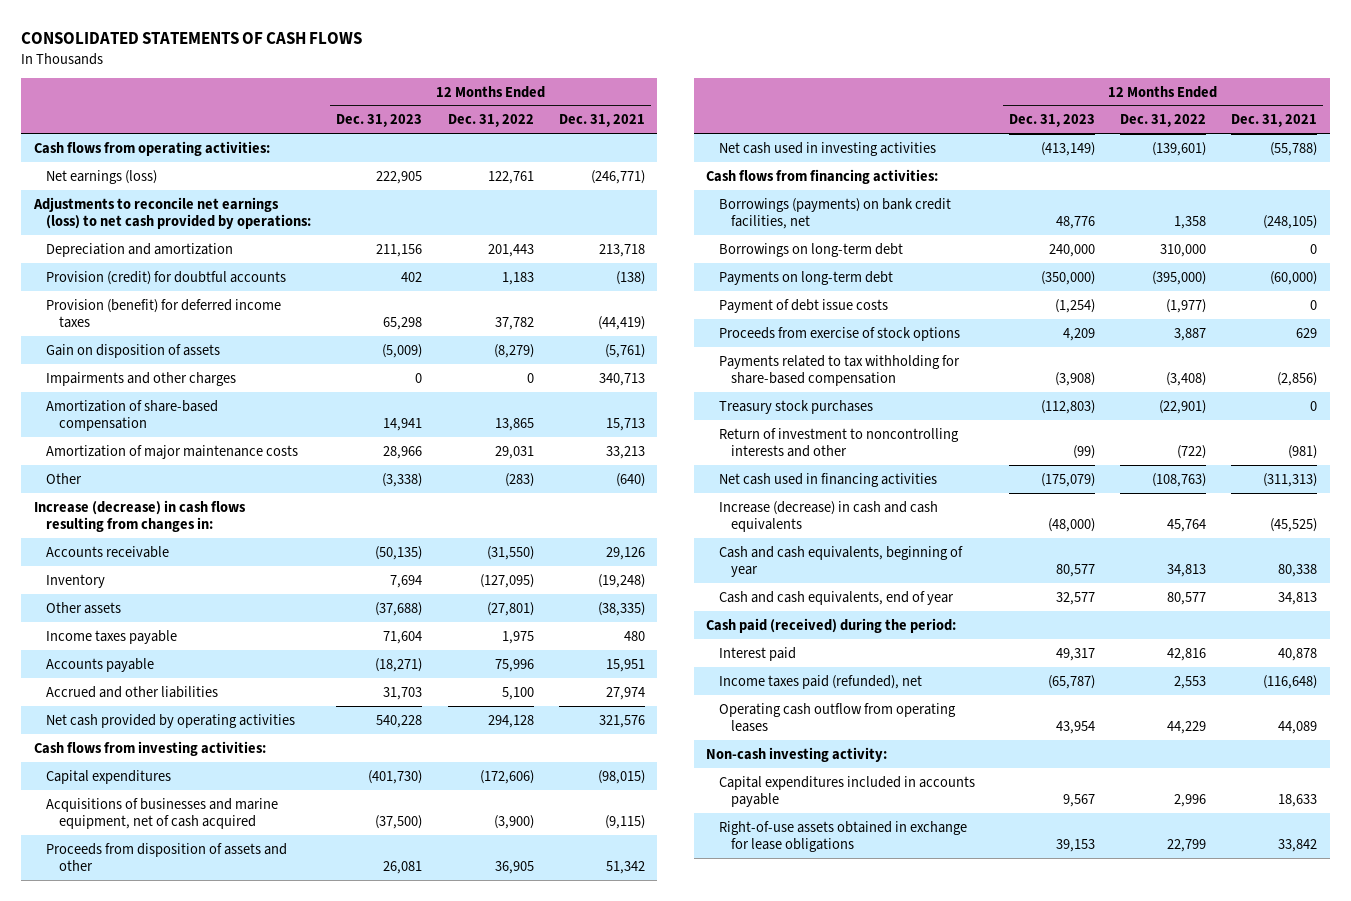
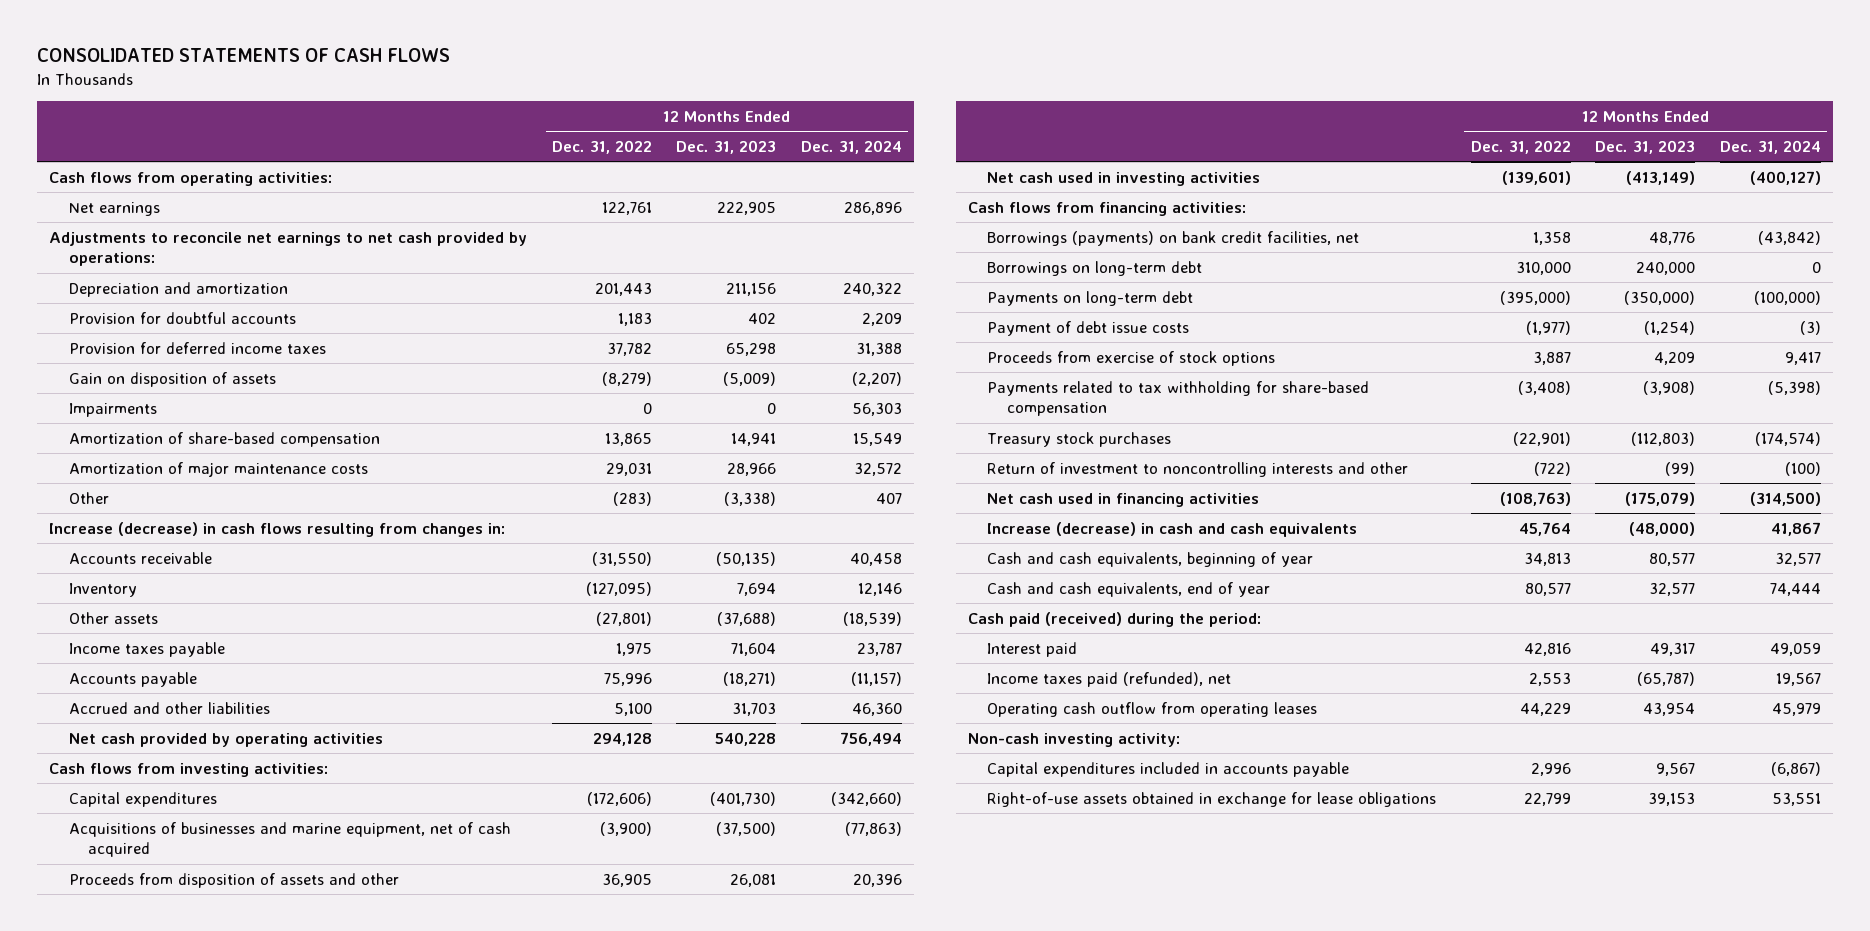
[558,114,645,128] Dec. 31, 2021 -> none
none -> [801,139,903,154] Dec. 31, 2024
[46,169,158,184] Net earnings (loss) -> [68,201,160,216] Net earnings
[32,196,312,229] Adjustments to reconcile net earnings (loss) to net cash provided by operations: -> [49,231,528,267] Adjustments to reconcile net earnings to net cash provided by operations:
[46,270,287,285] Provision (credit) for doubtful accounts -> [68,311,296,324] Provision for doubtful accounts
[46,298,282,328] Provision (benefit) for deferred income taxes -> [68,341,326,354] Provision for deferred income taxes
[46,371,237,386] Impairments and other charges -> [68,402,157,417] Impairments

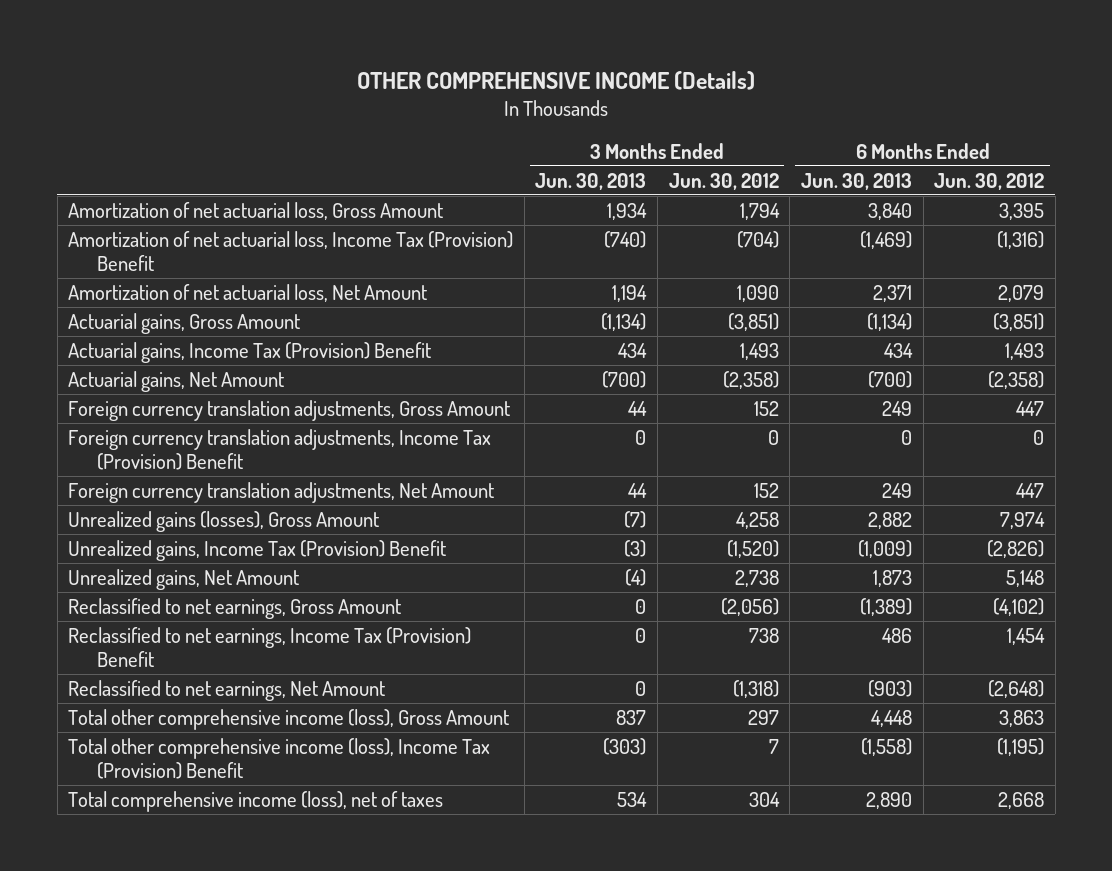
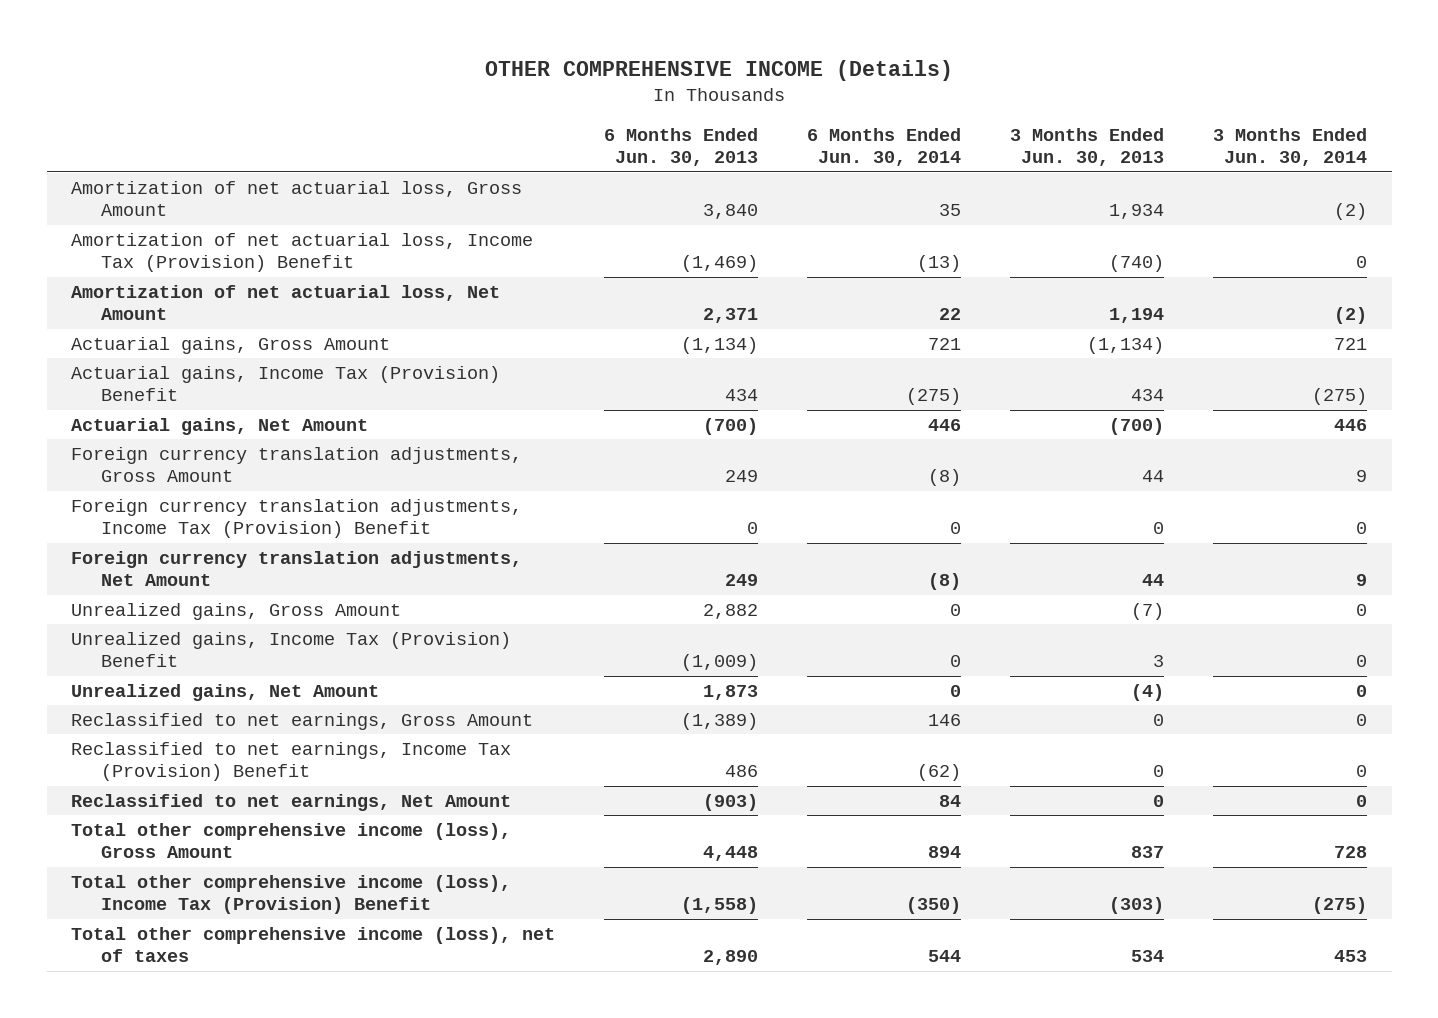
[668,172,779,190] Jun. 30, 2012 -> none
[934,172,1045,190] Jun. 30, 2012 -> none
none -> [807,127,962,167] 6 Months Ended Jun. 30, 2014
none -> [1213,127,1368,167] 3 Months Ended Jun. 30, 2014
[68,510,380,532] Unrealized gains (losses), Gross Amount -> [71,602,402,620] Unrealized gains, Gross Amount
[624,539,647,557] (3) -> [1153,655,1165,668] 3
[68,790,444,812] Total comprehensive income (loss), net of taxes -> [71,926,556,963] Total other comprehensive income (loss), net of taxes

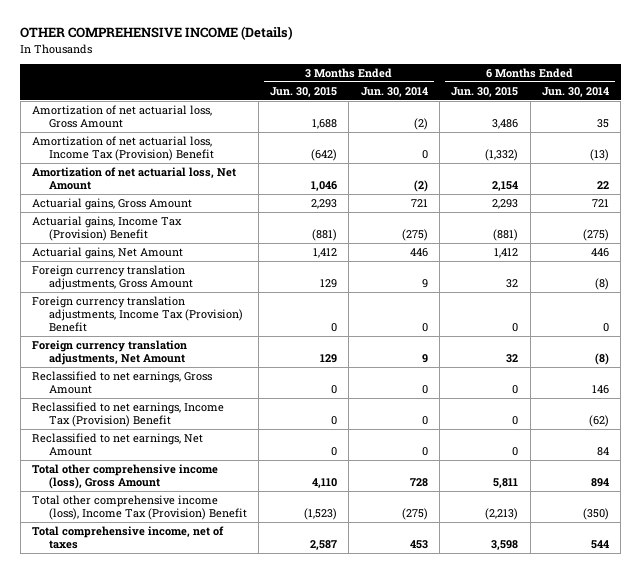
[604,127,759,167] 6 Months Ended Jun. 30, 2013 -> none
[1010,127,1165,167] 3 Months Ended Jun. 30, 2013 -> none
none -> [270,86,338,97] Jun. 30, 2015
none -> [451,86,519,97] Jun. 30, 2015
[71,602,402,620] Unrealized gains, Gross Amount -> none
[71,631,512,668] Unrealized gains, Income Tax (Provision) Benefit -> none
[71,683,380,701] Unrealized gains, Net Amount -> none
[71,926,556,963] Total other comprehensive income (loss), net of taxes -> [31,526,224,549] Total comprehensive income, net of taxes

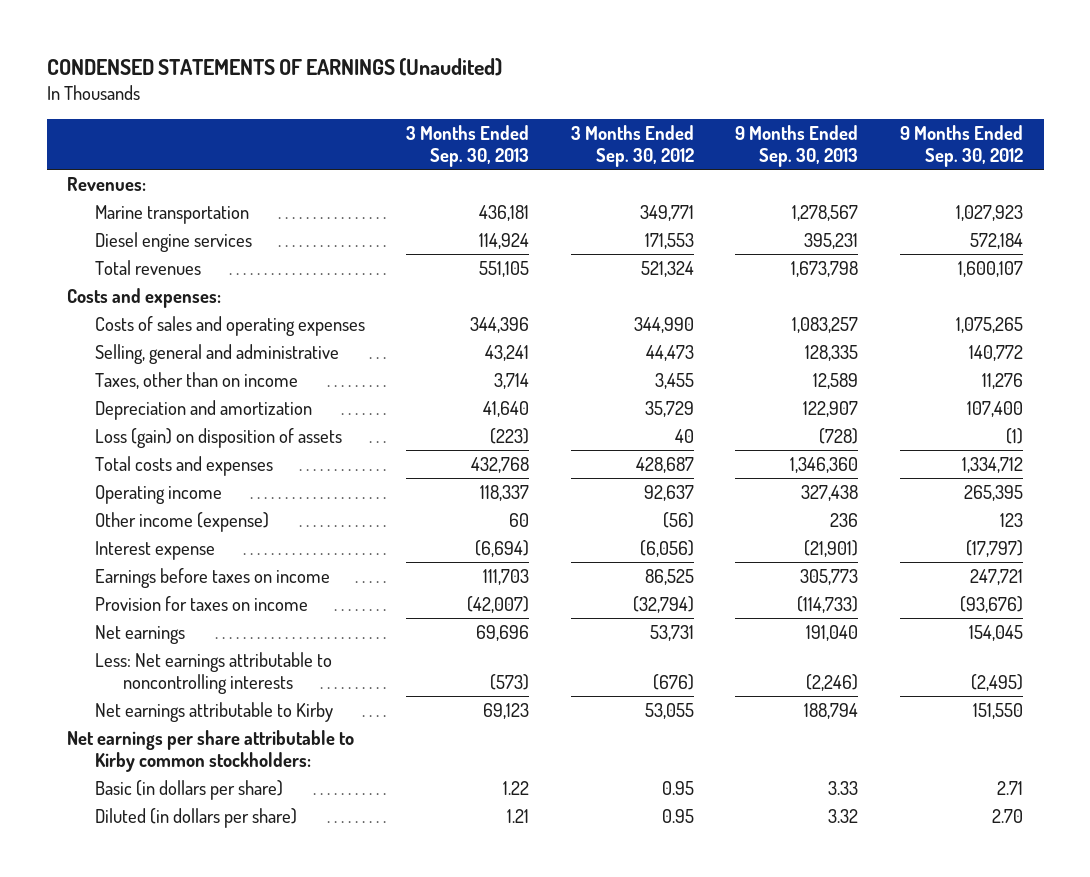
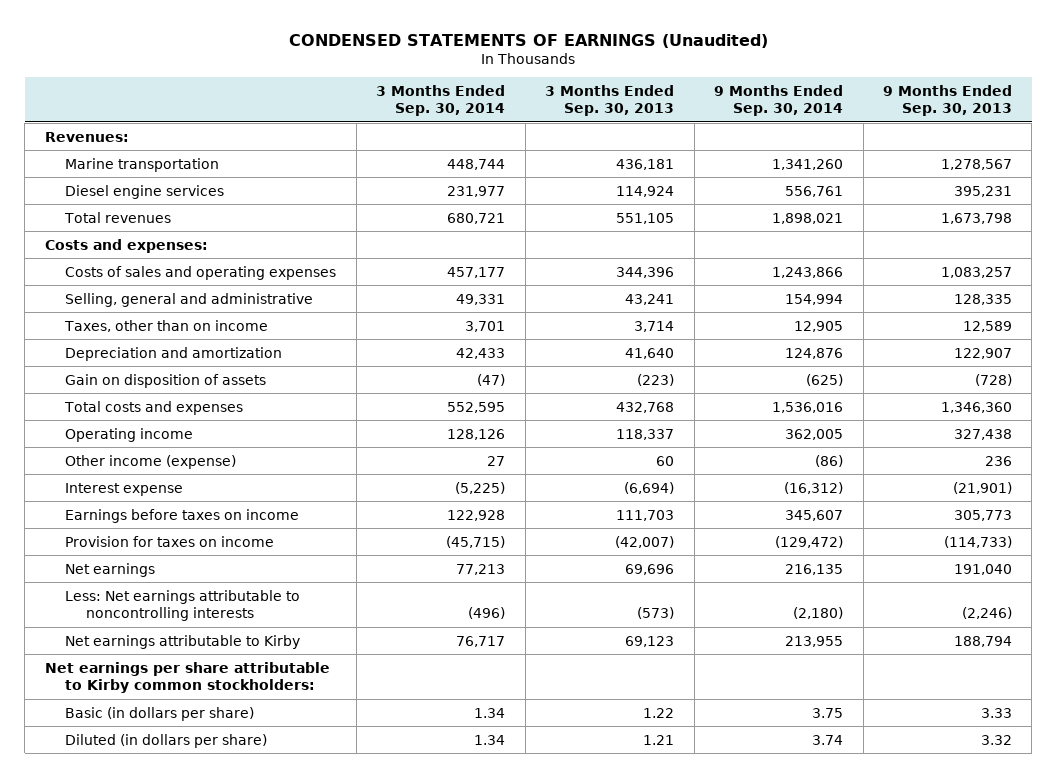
[570,124,694,167] 3 Months Ended Sep. 30, 2012 -> none
[899,124,1023,167] 9 Months Ended Sep. 30, 2012 -> none
none -> [376,84,506,116] 3 Months Ended Sep. 30, 2014
none -> [714,84,844,116] 9 Months Ended Sep. 30, 2014
[94,427,342,448] Loss (gain) on disposition of assets -> [65,373,267,388] Gain on disposition of assets

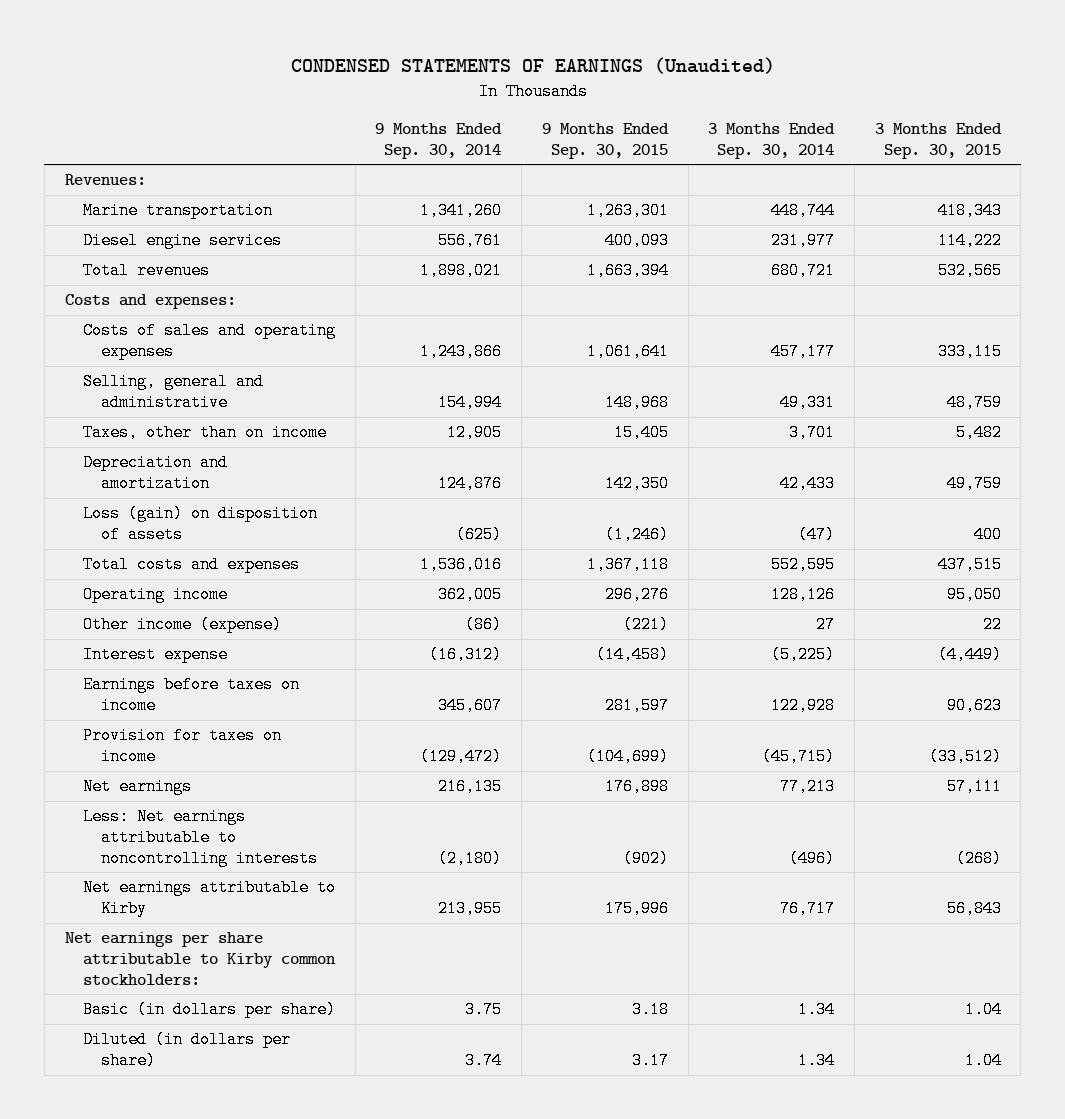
[545,84,675,116] 3 Months Ended Sep. 30, 2013 -> none
[883,84,1013,116] 9 Months Ended Sep. 30, 2013 -> none
none -> [541,123,669,159] 9 Months Ended Sep. 30, 2015
none -> [874,123,1002,159] 3 Months Ended Sep. 30, 2015
[65,373,267,388] Gain on disposition of assets -> [82,505,318,544] Loss (gain) on disposition of assets

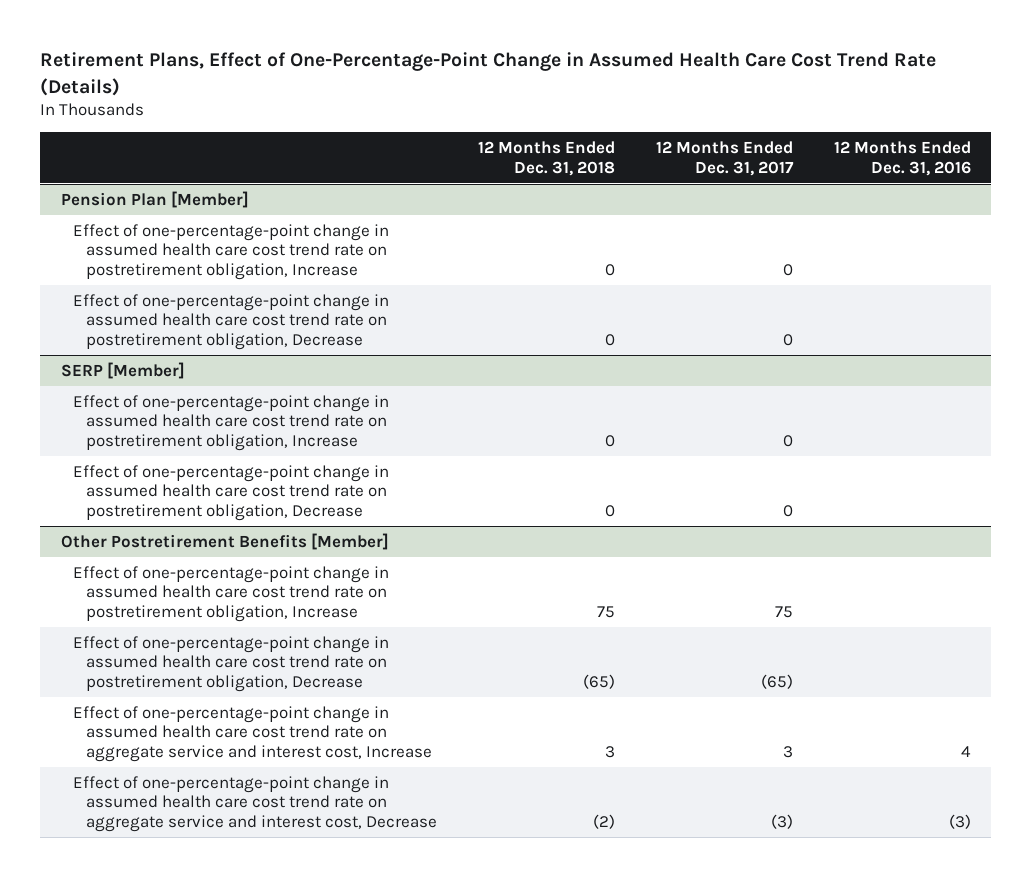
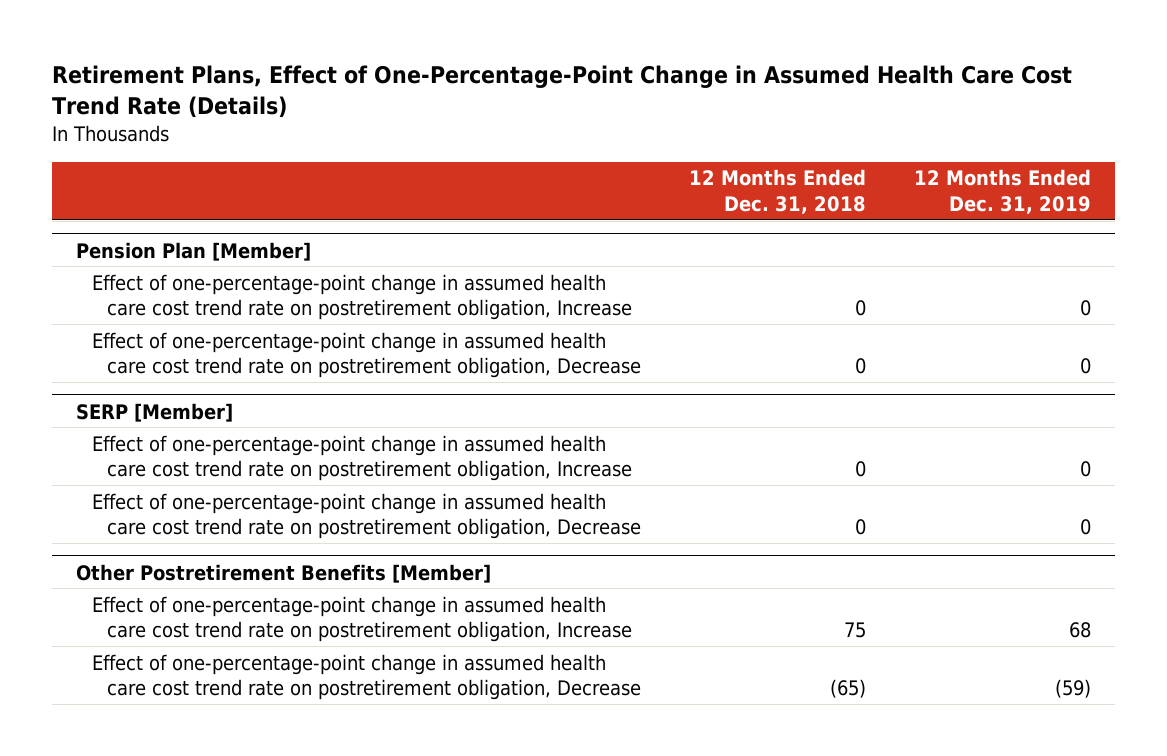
[655,141,794,176] 12 Months Ended Dec. 31, 2017 -> none
[833,141,971,176] 12 Months Ended Dec. 31, 2016 -> none
none -> [914,169,1092,215] 12 Months Ended Dec. 31, 2019
[73,705,432,762] Effect of one-percentage-point change in assumed health care cost trend rate on aggregate service and interest cost, Increase -> none
[73,775,437,832] Effect of one-percentage-point change in assumed health care cost trend rate on aggregate service and interest cost, Decrease -> none

